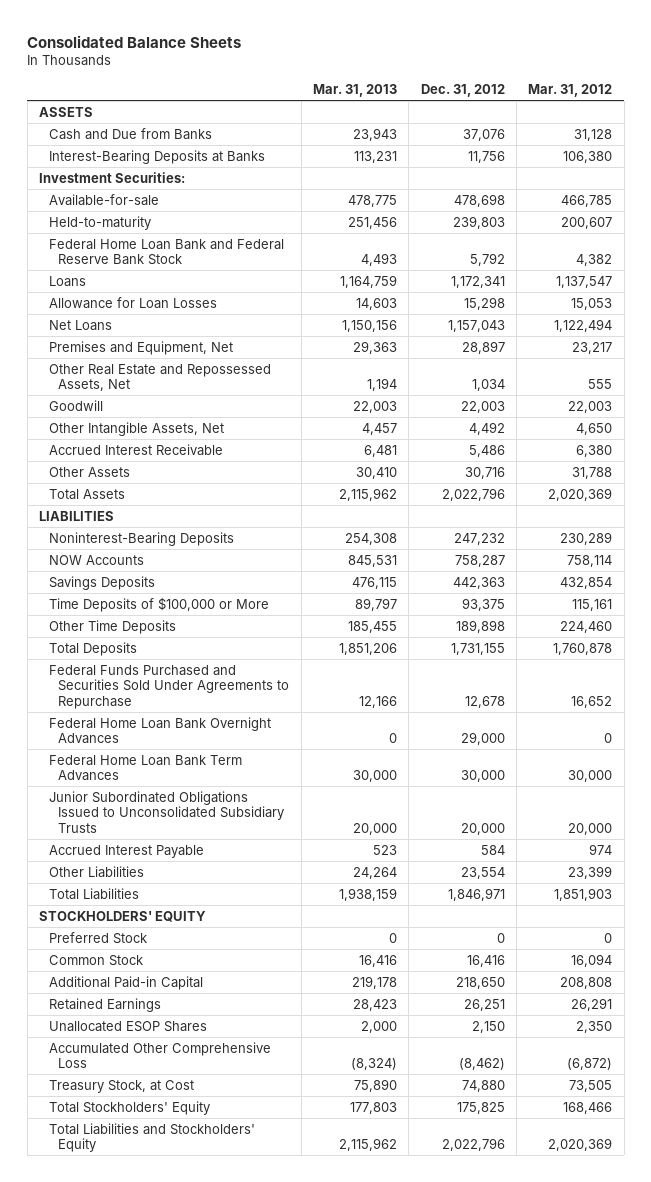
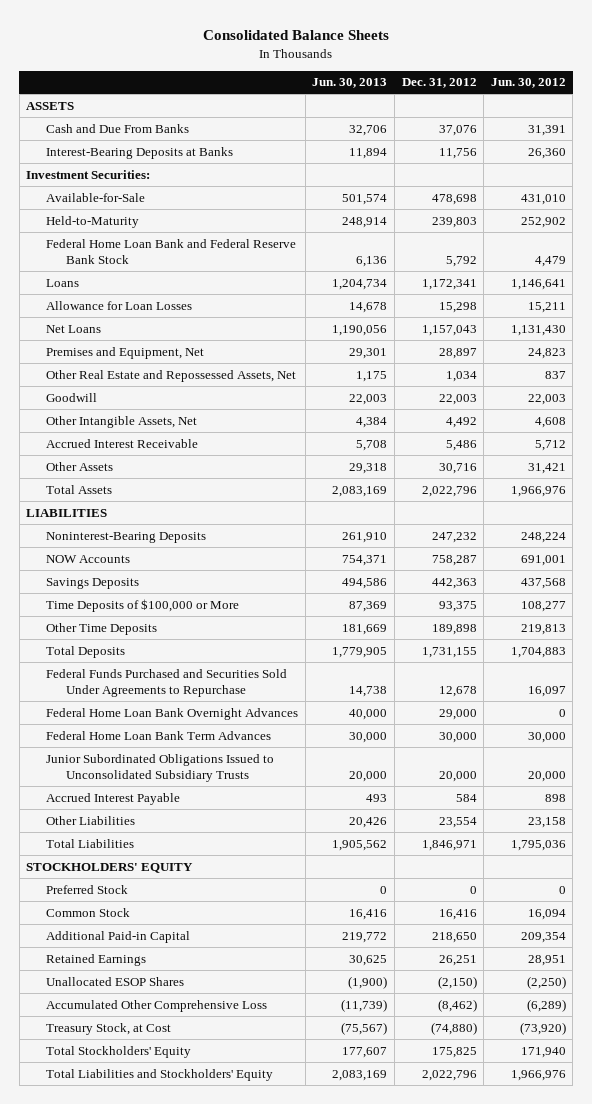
[312,84,397,98] Mar. 31, 2013 -> none
[528,84,613,98] Mar. 31, 2012 -> none
none -> [312,78,388,89] Jun. 30, 2013
none -> [490,78,566,89] Jun. 30, 2012
[48,127,212,140] Cash and Due from Banks -> [46,123,190,133] Cash and Due From Banks
[48,193,159,206] Available-for-sale -> [46,192,146,202] Available-for-Sale
[48,215,151,230] Held-to-maturity -> [46,215,140,228] Held-to-Maturity
[471,1020,505,1033] 2,150 -> [437,975,477,989] (2,150)
[461,1079,505,1092] 74,880 -> [430,1021,477,1035] (74,880)

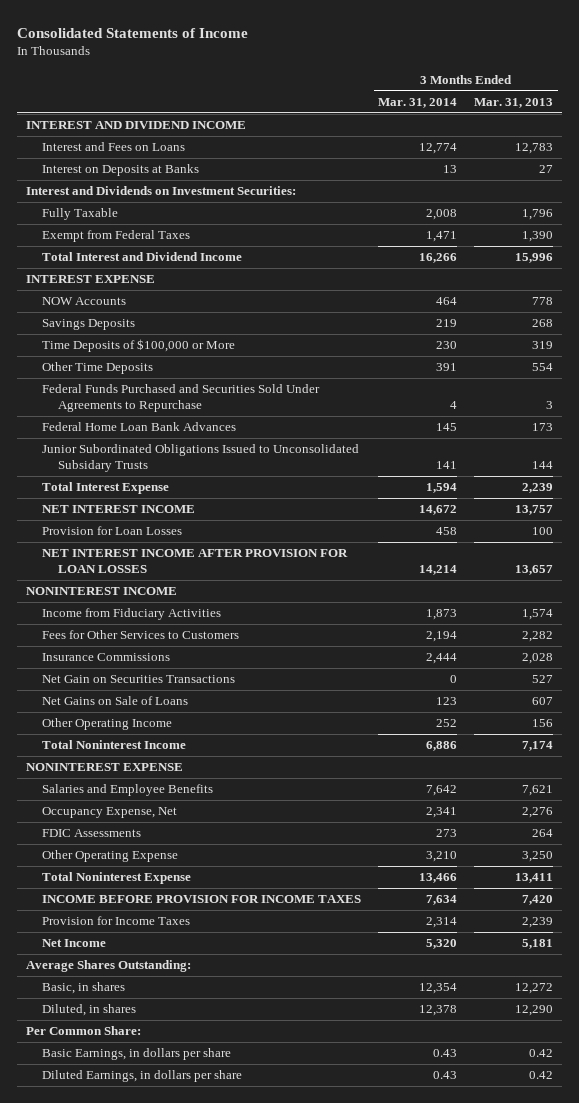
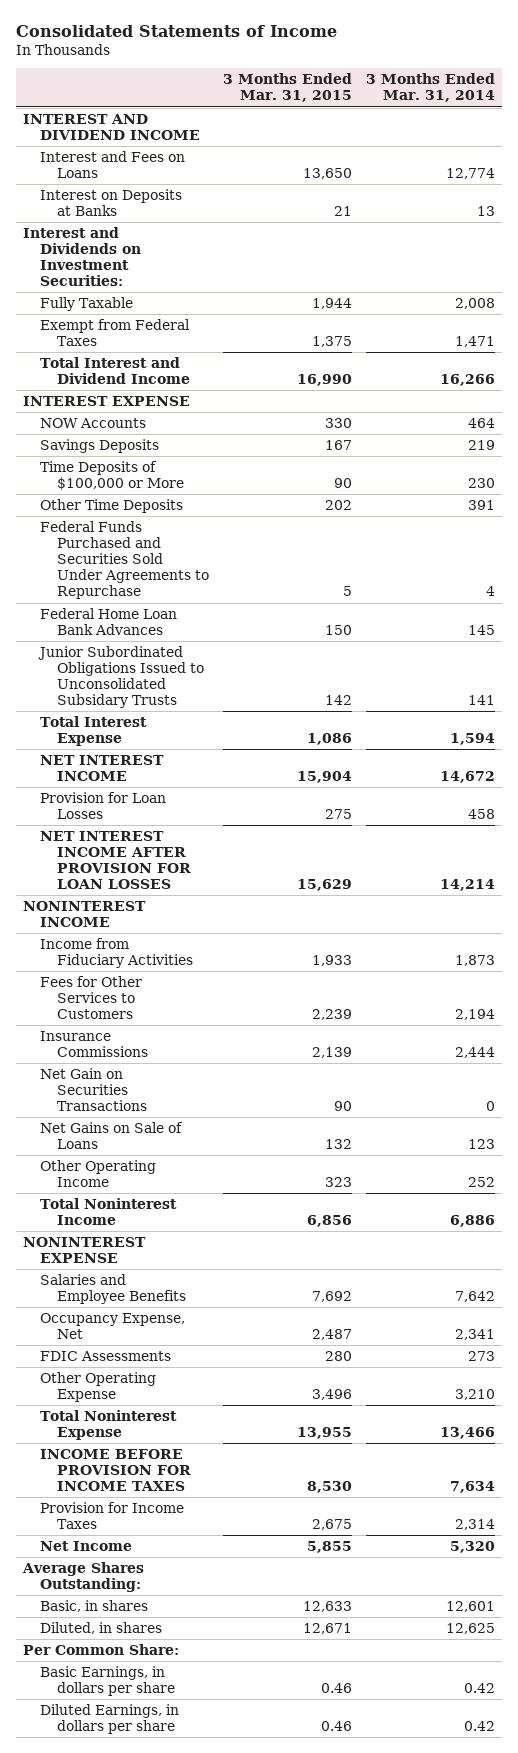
[474,98,554,109] Mar. 31, 2013 -> none
none -> [223,73,353,103] 3 Months Ended Mar. 31, 2015
[419,983,458,995] 12,354 -> [445,1600,495,1612] 12,601
[419,1005,458,1017] 12,378 -> [445,1622,495,1634] 12,625
[433,1049,458,1058] 0.43 -> [463,1683,495,1694] 0.42
[433,1071,458,1080] 0.43 -> [463,1721,495,1732] 0.42

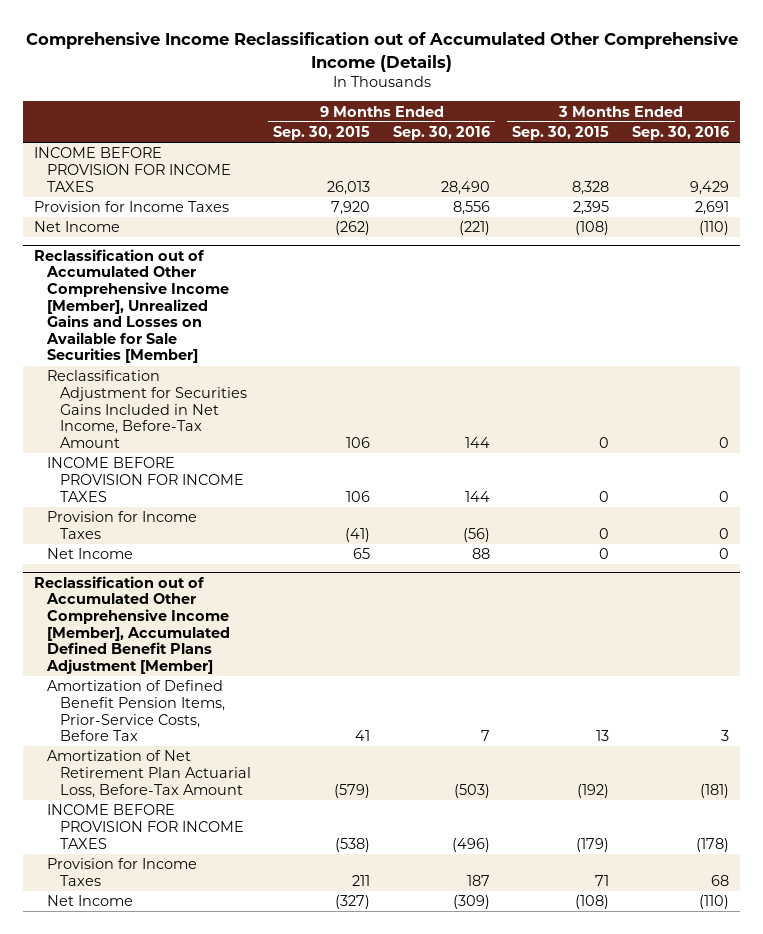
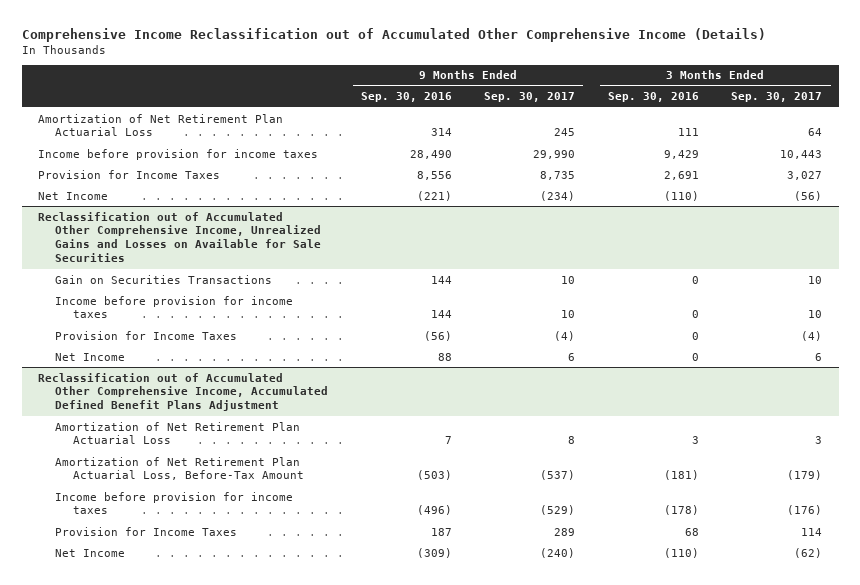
[273,126,371,141] Sep. 30, 2015 -> none
[512,126,610,141] Sep. 30, 2015 -> none
none -> [484,92,576,103] Sep. 30, 2017
none -> [731,92,823,103] Sep. 30, 2017
none -> [37,113,283,137] Amortization of Net Retirement Plan Actuarial Loss
[34,147,231,192] INCOME BEFORE PROVISION FOR INCOME TAXES -> [37,148,318,160] Income before provision for income taxes
[34,248,229,364] Reclassification out of Accumulated Other Comprehensive Income [Member], Unrealized Gains and Losses on Available for Sale Securities [Member] -> [37,211,322,263] Reclassification out of Accumulated Other Comprehensive Income, Unrealized Gains and Losses on Available for Sale Securities
[46,370,247,448] Reclassification Adjustment for Securities Gains Included in Net Income, Before-Tax Amount -> [55,274,273,284] Gain on Securities Transactions
[46,457,244,502] INCOME BEFORE PROVISION FOR INCOME TAXES -> [55,295,294,319] Income before provision for income taxes
[34,575,230,674] Reclassification out of Accumulated Other Comprehensive Income [Member], Accumulated Defined Benefit Plans Adjustment [Member] -> [37,372,329,412] Reclassification out of Accumulated Other Comprehensive Income, Accumulated Defined Benefit Plans Adjustment
[46,680,225,742] Amortization of Defined Benefit Pension Items, Prior-Service Costs, Before Tax -> [55,421,301,445] Amortization of Net Retirement Plan Actuarial Loss
[46,804,244,849] INCOME BEFORE PROVISION FOR INCOME TAXES -> [55,491,294,515] Income before provision for income taxes

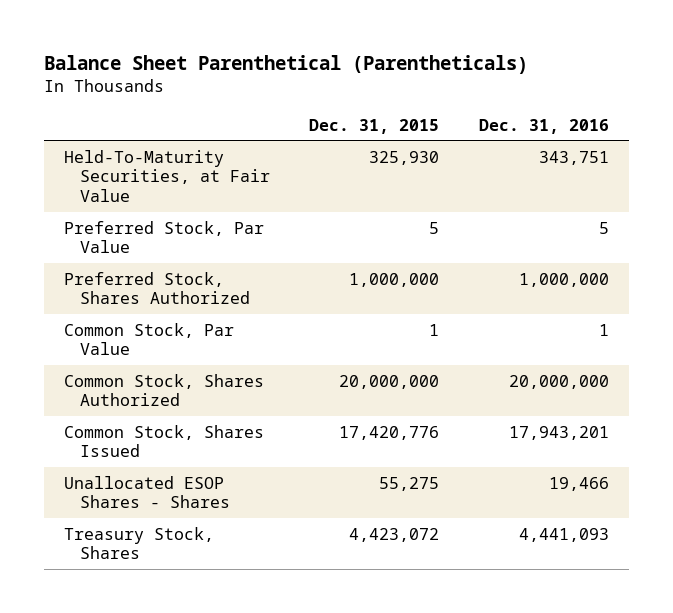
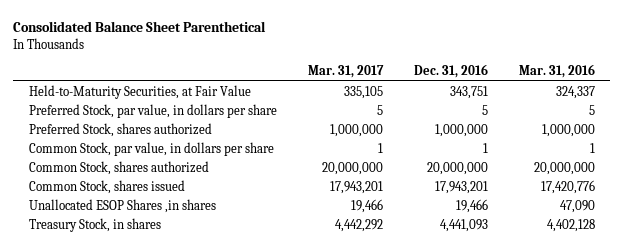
[44,54,529,74] Balance Sheet Parenthetical (Parentheticals) -> [13,21,267,33] Consolidated Balance Sheet Parenthetical
[309,118,440,134] Dec. 31, 2015 -> none
none -> [307,65,384,79] Mar. 31, 2017
none -> [518,64,595,79] Mar. 31, 2016
[64,149,270,202] Held-To-Maturity Securities, at Fair Value -> [28,84,251,99] Held-to-Maturity Securities, at Fair Value
[64,220,265,254] Preferred Stock, Par Value -> [28,103,277,118] Preferred Stock, par value, in dollars per share
[64,271,250,305] Preferred Stock, Shares Authorized -> [28,122,212,137] Preferred Stock, shares authorized
[64,322,235,356] Common Stock, Par Value -> [28,141,274,156] Common Stock, par value, in dollars per share
[64,373,265,407] Common Stock, Shares Authorized -> [28,160,209,175] Common Stock, shares authorized
[64,424,265,458] Common Stock, Shares Issued -> [28,179,185,194] Common Stock, shares issued
[64,475,230,509] Unallocated ESOP Shares - Shares -> [28,198,216,213] Unallocated ESOP Shares ,in shares
[64,526,215,560] Treasury Stock, Shares -> [28,217,161,232] Treasury Stock, in shares

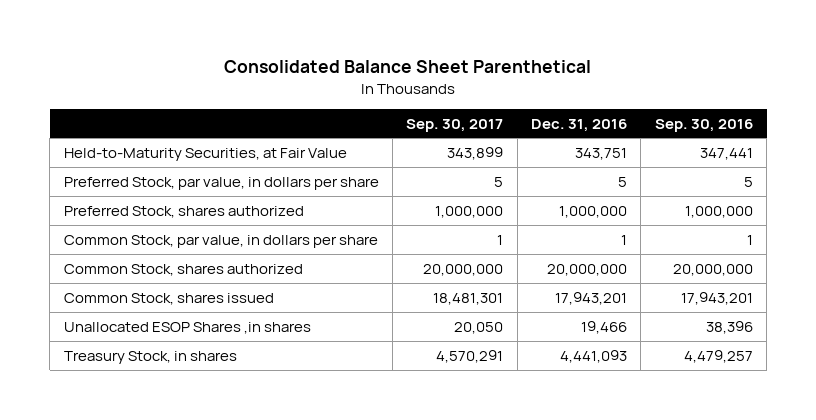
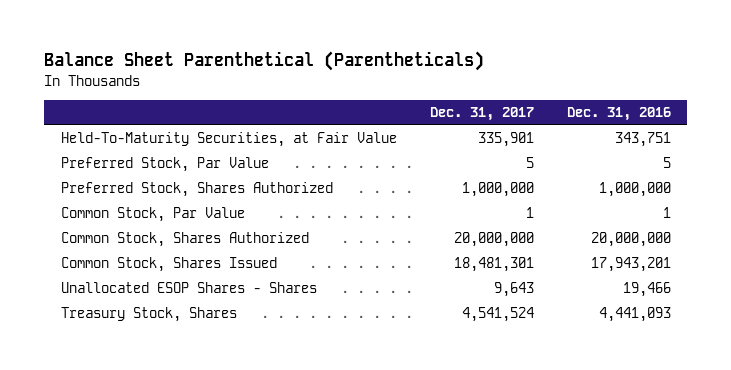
[224,60,592,74] Consolidated Balance Sheet Parenthetical -> [44,51,485,72] Balance Sheet Parenthetical (Parentheticals)
[406,118,504,132] Sep. 30, 2017 -> none
[654,118,753,132] Sep. 30, 2016 -> none
none -> [429,107,534,122] Dec. 31, 2017
[63,147,347,161] Held-to-Maturity Securities, at Fair Value -> [60,132,397,148] Held-To-Maturity Securities, at Fair Value
[63,176,379,190] Preferred Stock, par value, in dollars per share -> [60,157,269,173] Preferred Stock, Par Value
[63,205,304,218] Preferred Stock, shares authorized -> [60,182,333,198] Preferred Stock, Shares Authorized
[63,234,378,248] Common Stock, par value, in dollars per share -> [60,207,245,223] Common Stock, Par Value
[63,263,303,276] Common Stock, shares authorized -> [60,232,309,248] Common Stock, Shares Authorized
[63,292,274,305] Common Stock, shares issued -> [60,257,277,273] Common Stock, Shares Issued
[63,321,311,334] Unallocated ESOP Shares ,in shares -> [60,282,317,294] Unallocated ESOP Shares - Shares
[63,350,237,364] Treasury Stock, in shares -> [60,307,237,323] Treasury Stock, Shares

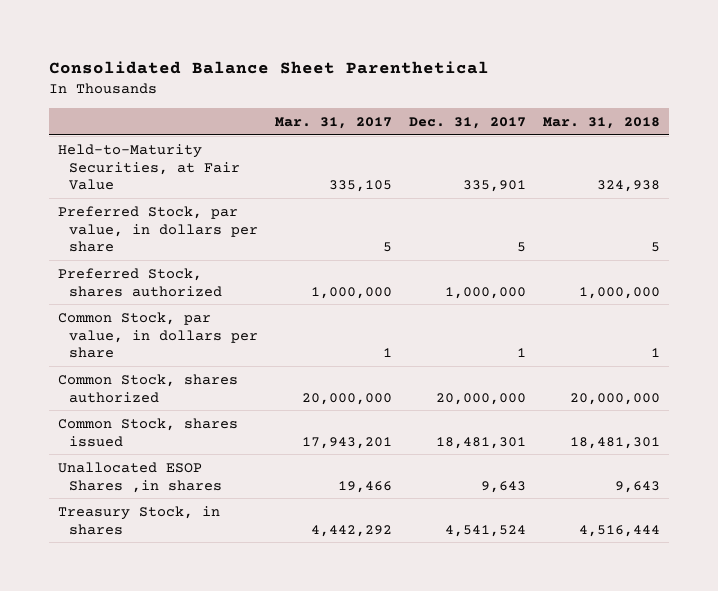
[44,51,485,72] Balance Sheet Parenthetical (Parentheticals) -> [49,60,490,74] Consolidated Balance Sheet Parenthetical
[566,107,671,122] Dec. 31, 2016 -> none
none -> [275,116,393,129] Mar. 31, 2017
none -> [543,116,661,129] Mar. 31, 2018
[60,132,397,148] Held-To-Maturity Securities, at Fair Value -> [57,143,241,191] Held-to-Maturity Securities, at Fair Value
[60,157,269,173] Preferred Stock, Par Value -> [57,205,259,253] Preferred Stock, par value, in dollars per share
[60,182,333,198] Preferred Stock, Shares Authorized -> [57,267,223,297] Preferred Stock, shares authorized
[60,207,245,223] Common Stock, Par Value -> [57,311,259,359] Common Stock, par value, in dollars per share
[60,232,309,248] Common Stock, Shares Authorized -> [57,373,238,403] Common Stock, shares authorized
[60,257,277,273] Common Stock, Shares Issued -> [57,417,238,447] Common Stock, shares issued
[60,282,317,294] Unallocated ESOP Shares - Shares -> [57,461,223,493] Unallocated ESOP Shares ,in shares
[60,307,237,323] Treasury Stock, Shares -> [57,505,220,535] Treasury Stock, in shares

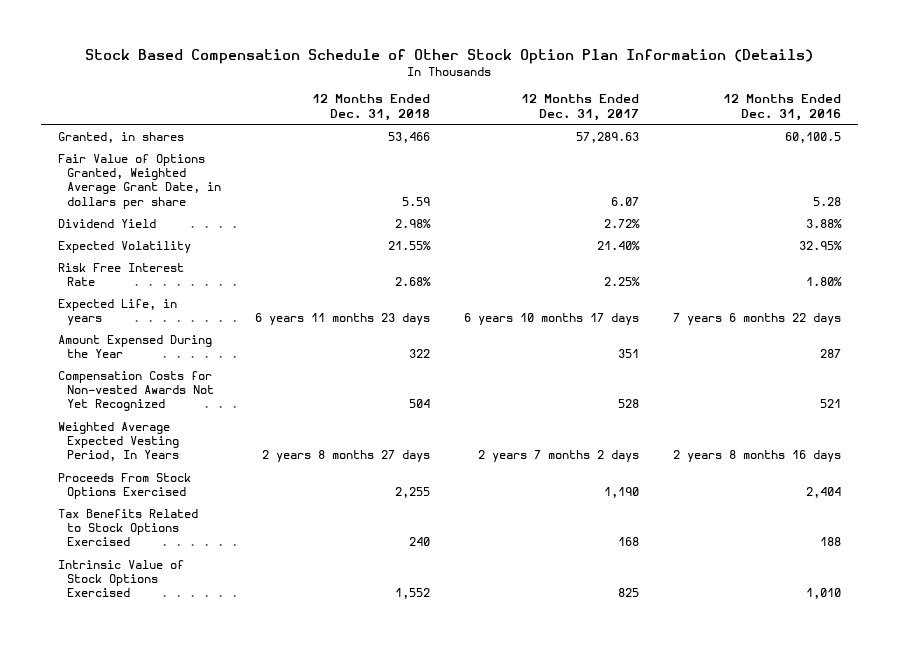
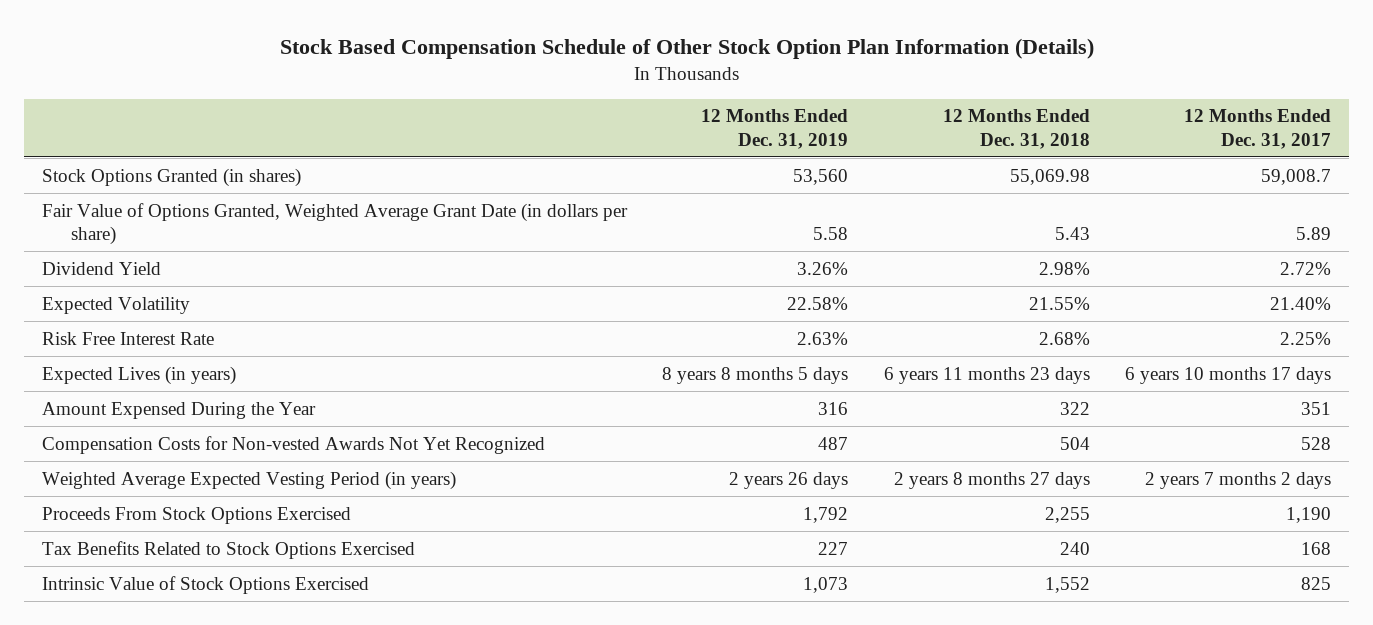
[722,94,841,121] 12 Months Ended Dec. 31, 2016 -> none
none -> [701,109,849,149] 12 Months Ended Dec. 31, 2019
[58,131,185,143] Granted, in shares -> [41,167,301,187] Stock Options Granted (in shares)
[387,131,430,143] 53,466 -> [1009,168,1090,185] 55,069.98
[575,131,639,143] 57,289.63 -> [1261,168,1332,185] 59,008.7
[58,153,221,209] Fair Value of Options Granted, Weighted Average Grant Date, in dollars per share -> [41,202,628,246] Fair Value of Options Granted, Weighted Average Grant Date (in dollars per share)
[401,196,430,206] 5.59 -> [1054,227,1090,241] 5.43
[610,196,639,206] 6.07 -> [1296,227,1332,241] 5.89
[58,298,178,325] Expected Life, in years -> [41,365,236,385] Expected Lives (in years)
[58,421,179,462] Weighted Average Expected Vesting Period, In Years -> [41,470,456,490] Weighted Average Expected Vesting Period (in years)

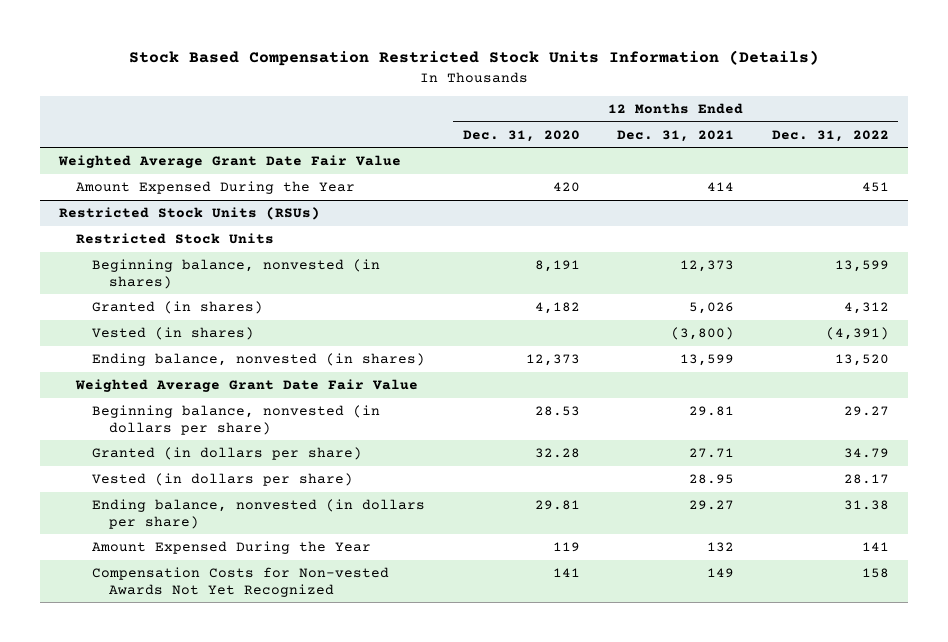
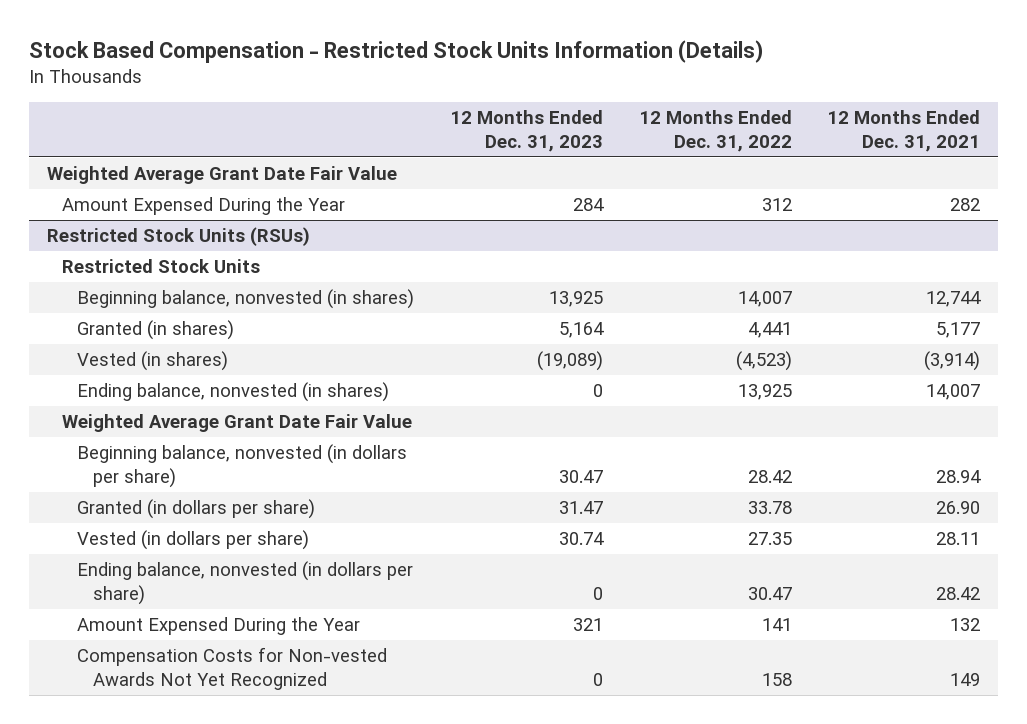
[128,50,819,67] Stock Based Compensation Restricted Stock Units Information (Details) -> [28,39,763,63] Stock Based Compensation - Restricted Stock Units Information (Details)
[462,129,580,142] Dec. 31, 2020 -> none
none -> [449,109,603,152] 12 Months Ended Dec. 31, 2023
[707,182,735,192] 414 -> [950,198,981,212] 282
[862,182,890,193] 451 -> [761,198,792,212] 312
[680,260,735,273] 12,373 -> [926,291,982,308] 12,744
[835,260,890,273] 13,599 -> [737,291,792,308] 14,007
[689,302,735,315] 5,026 -> [936,322,981,339] 5,177
[844,302,890,315] 4,312 -> [747,322,792,339] 4,441
[671,327,735,341] (3,800) -> [924,351,981,372] (3,914)
[826,327,890,341] (4,391) -> [735,351,792,372] (4,523)
[680,354,735,367] 13,599 -> [926,384,981,401] 14,007
[835,354,890,367] 13,520 -> [737,384,792,401] 13,925
[689,406,735,417] 29.81 -> [936,470,982,484] 28.94
[844,406,890,417] 29.27 -> [747,470,792,484] 28.42
[689,448,735,459] 27.71 -> [936,501,981,515] 26.90
[844,448,890,459] 34.79 -> [747,501,792,515] 33.78
[689,474,735,485] 28.95 -> [936,532,981,546] 28.11
[844,474,890,485] 28.17 -> [747,532,792,546] 27.35
[689,500,735,511] 29.27 -> [936,587,981,601] 28.42
[844,500,890,511] 31.38 -> [747,587,792,601] 30.47

